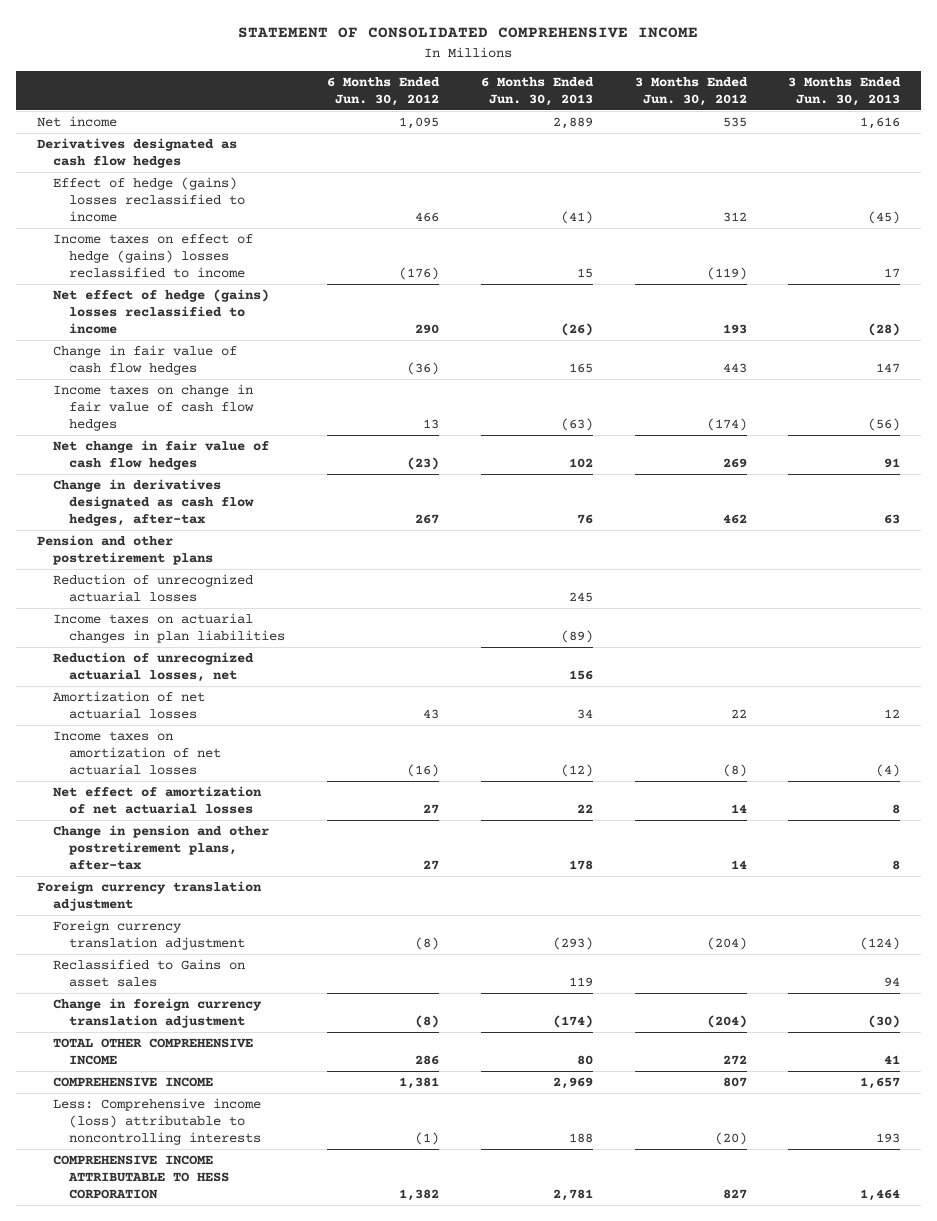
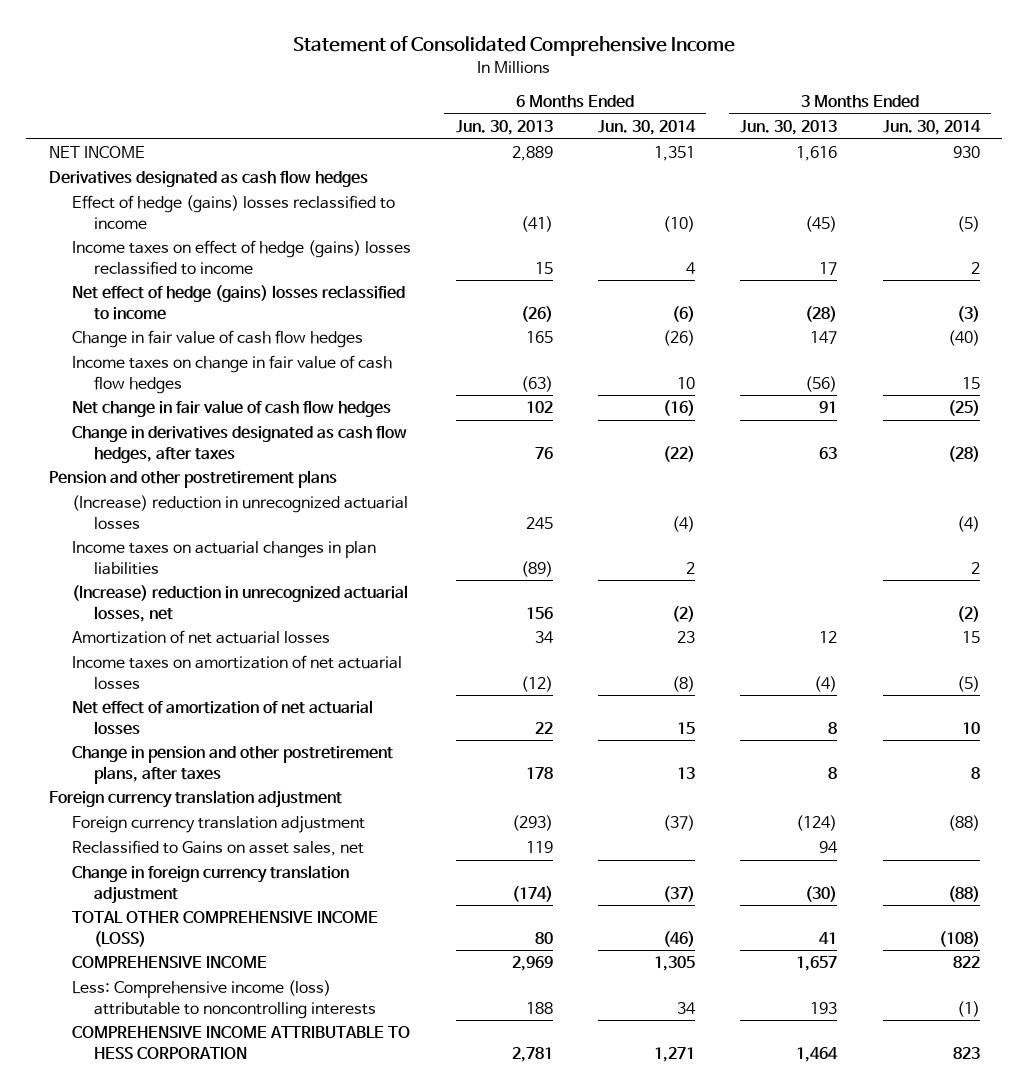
[238,27,699,39] STATEMENT OF CONSOLIDATED COMPREHENSIVE INCOME -> [293,36,736,57] Statement of Consolidated Comprehensive Income
[326,76,440,106] 6 Months Ended Jun. 30, 2012 -> none
[634,76,748,106] 3 Months Ended Jun. 30, 2012 -> none
none -> [598,120,697,136] Jun. 30, 2014
none -> [882,120,981,136] Jun. 30, 2014
[36,116,117,128] Net income -> [49,146,146,159] NET INCOME
[52,479,254,526] Change in derivatives designated as cash flow hedges, after-tax -> [71,425,407,463] Change in derivatives designated as cash flow hedges, after taxes
[52,574,253,602] Reduction of unrecognized actuarial losses -> [71,495,408,529] (Increase) reduction in unrecognized actuarial losses
[52,652,254,682] Reduction of unrecognized actuarial losses, net -> [71,585,408,622] (Increase) reduction in unrecognized actuarial losses, net
[52,825,269,870] Change in pension and other postretirement plans, after-tax -> [71,746,393,784] Change in pension and other postretirement plans, after taxes
[52,959,245,987] Reclassified to Gains on asset sales -> [71,840,364,857] Reclassified to Gains on asset sales, net
[52,1038,253,1065] TOTAL OTHER COMPREHENSIVE INCOME -> [71,911,378,947] TOTAL OTHER COMPREHENSIVE INCOME (LOSS)

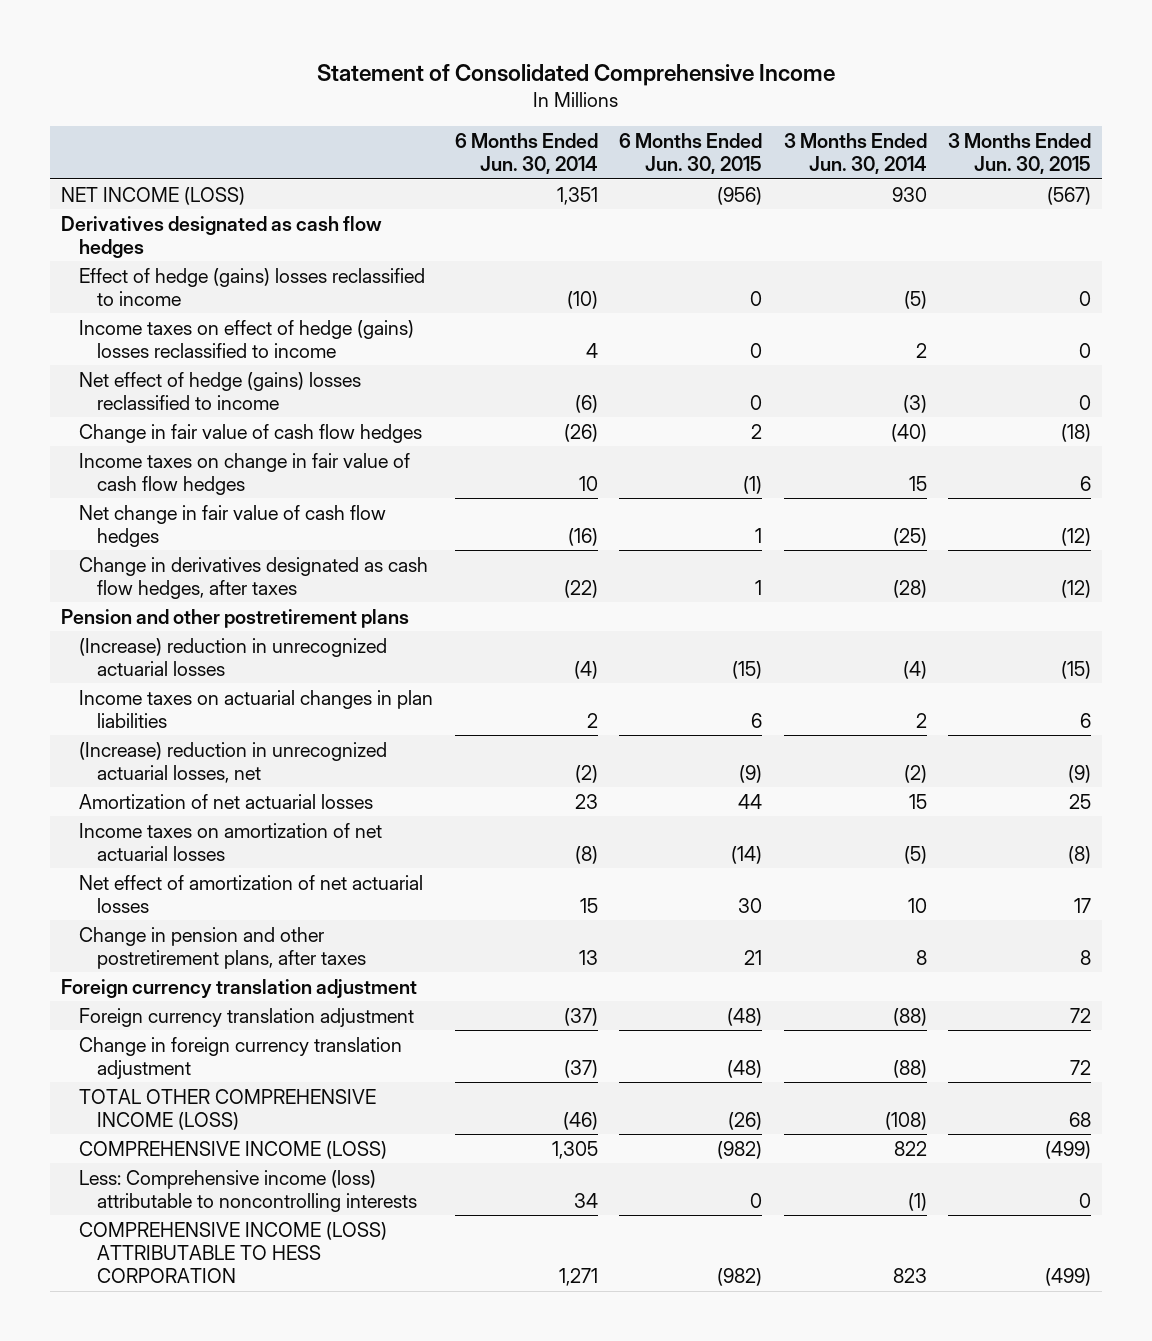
[455,120,553,136] Jun. 30, 2013 -> none
[740,120,838,136] Jun. 30, 2013 -> none
none -> [619,133,763,175] 6 Months Ended Jun. 30, 2015
none -> [948,133,1092,175] 3 Months Ended Jun. 30, 2015
[49,146,146,159] NET INCOME -> [61,186,246,205] NET INCOME (LOSS)
[71,840,364,857] Reclassified to Gains on asset sales, net -> none
[71,956,267,969] COMPREHENSIVE INCOME -> [79,1140,388,1159] COMPREHENSIVE INCOME (LOSS)
[71,1026,410,1059] COMPREHENSIVE INCOME ATTRIBUTABLE TO HESS CORPORATION -> [79,1221,388,1284] COMPREHENSIVE INCOME (LOSS) ATTRIBUTABLE TO HESS CORPORATION

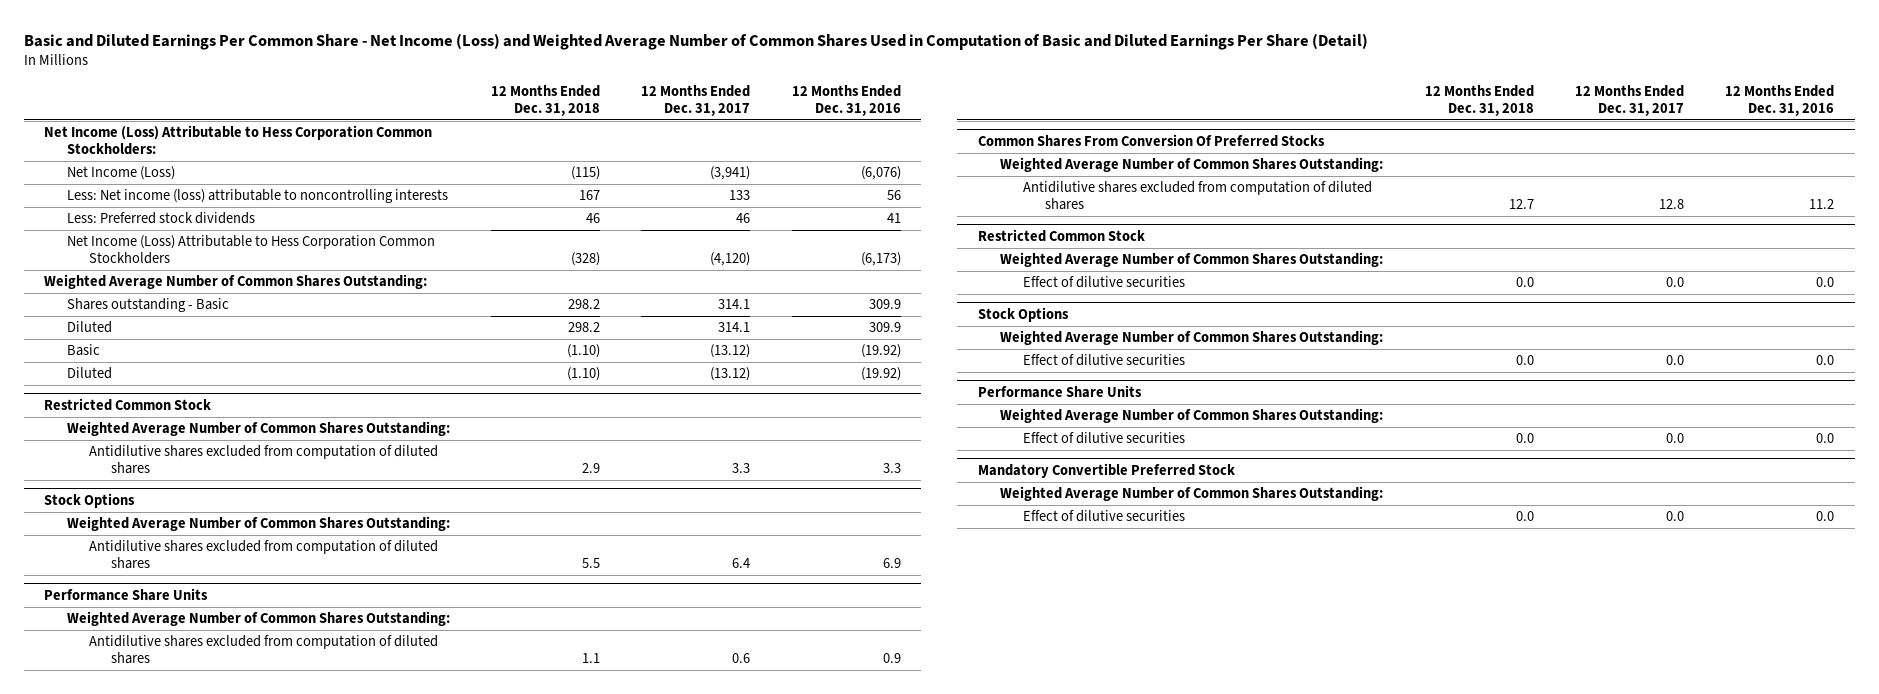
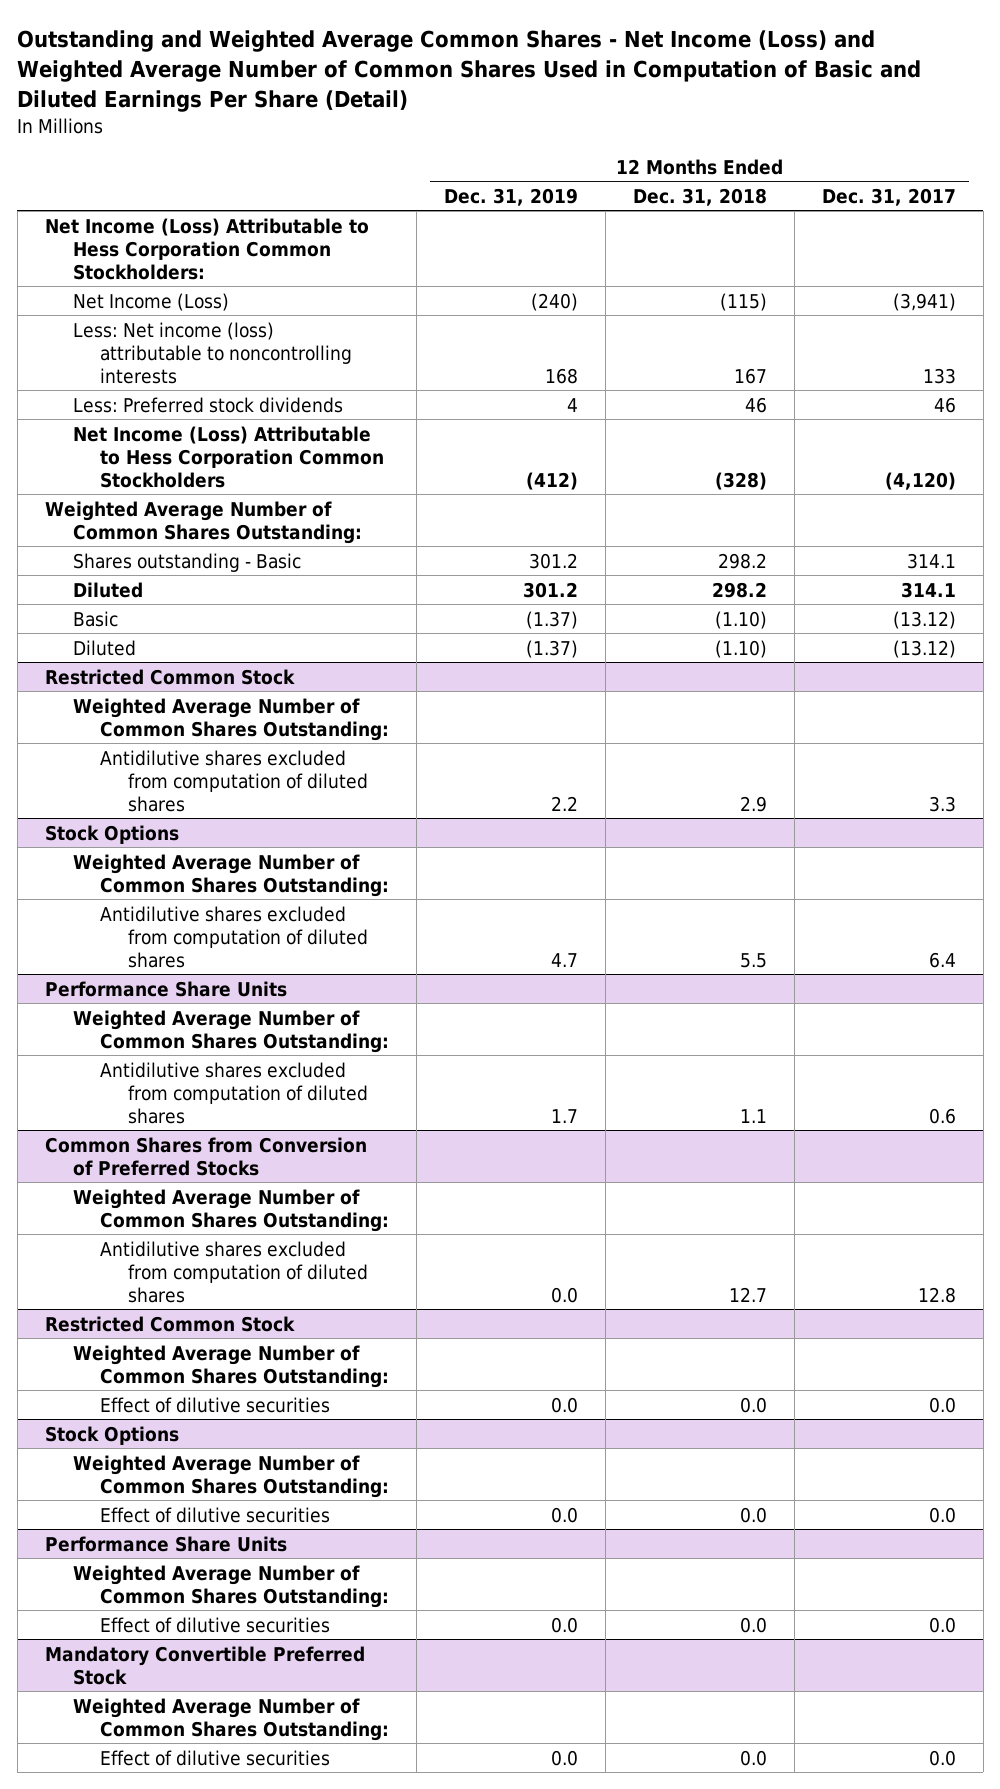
[23,32,1368,50] Basic and Diluted Earnings Per Common Share - Net Income (Loss) and Weighted Average Number of Common Shares Used in Computation of Basic and Diluted Earnings Per Share (Detail) -> [17,30,922,112] Outstanding and Weighted Average Common Shares - Net Income (Loss) and Weighted Average Number of Common Shares Used in Computation of Basic and Diluted Earnings Per Share (Detail)
[791,85,901,116] 12 Months Ended Dec. 31, 2016 -> none
none -> [444,187,579,206] Dec. 31, 2019
[977,133,1325,147] Common Shares From Conversion Of Preferred Stocks -> [44,1136,367,1176] Common Shares from Conversion of Preferred Stocks

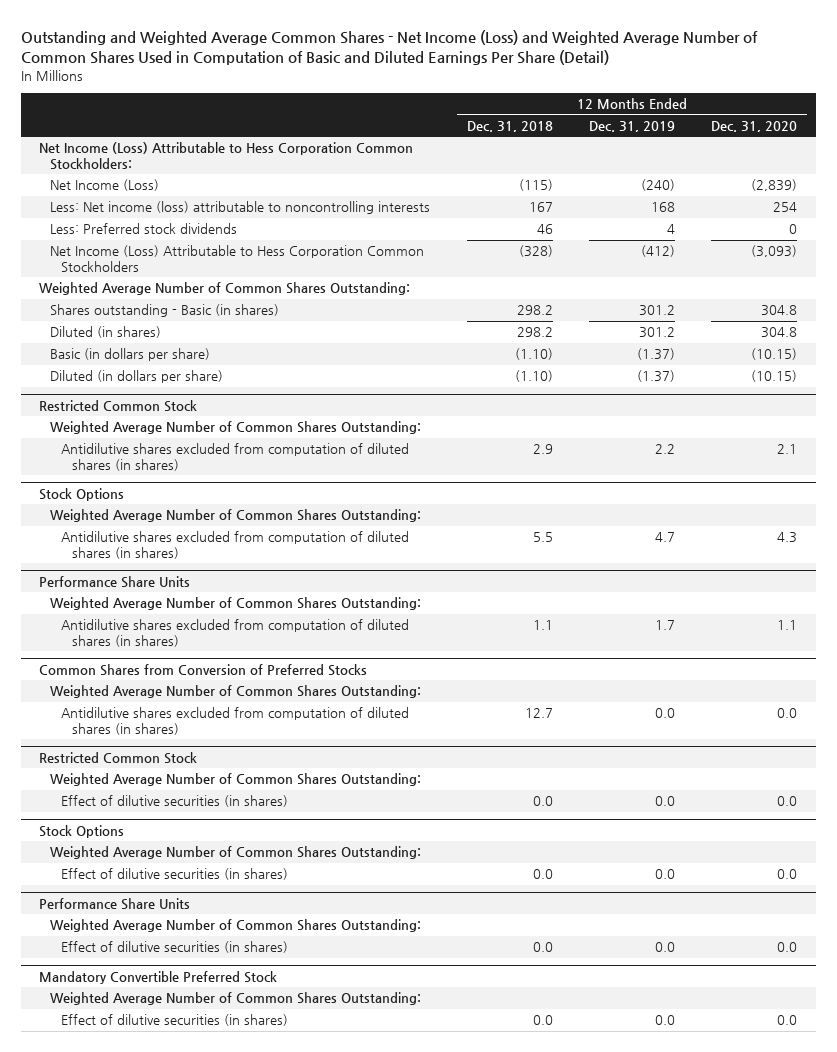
[821,187,956,206] Dec. 31, 2017 -> none
none -> [711,120,798,132] Dec. 31, 2020
[72,552,301,572] Shares outstanding - Basic -> [50,304,280,318] Shares outstanding - Basic (in shares)
[72,581,143,598] Diluted -> [50,326,162,339] Diluted (in shares)
[72,610,118,627] Basic -> [50,348,211,362] Basic (in dollars per share)
[72,639,136,656] Diluted -> [50,370,224,384] Diluted (in dollars per share)
[100,749,369,812] Antidilutive shares excluded from computation of diluted shares -> [60,443,409,471] Antidilutive shares excluded from computation of diluted shares (in shares)
[100,905,369,968] Antidilutive shares excluded from computation of diluted shares -> [60,531,409,559] Antidilutive shares excluded from computation of diluted shares (in shares)
[100,1061,369,1124] Antidilutive shares excluded from computation of diluted shares -> [60,619,409,647] Antidilutive shares excluded from computation of diluted shares (in shares)
[100,1240,369,1303] Antidilutive shares excluded from computation of diluted shares -> [60,707,409,735] Antidilutive shares excluded from computation of diluted shares (in shares)
[100,1396,331,1413] Effect of dilutive securities -> [60,795,288,808] Effect of dilutive securities (in shares)
[100,1506,331,1523] Effect of dilutive securities -> [60,868,288,881] Effect of dilutive securities (in shares)
[100,1616,331,1633] Effect of dilutive securities -> [60,941,288,954] Effect of dilutive securities (in shares)
[100,1749,331,1766] Effect of dilutive securities -> [60,1014,288,1027] Effect of dilutive securities (in shares)

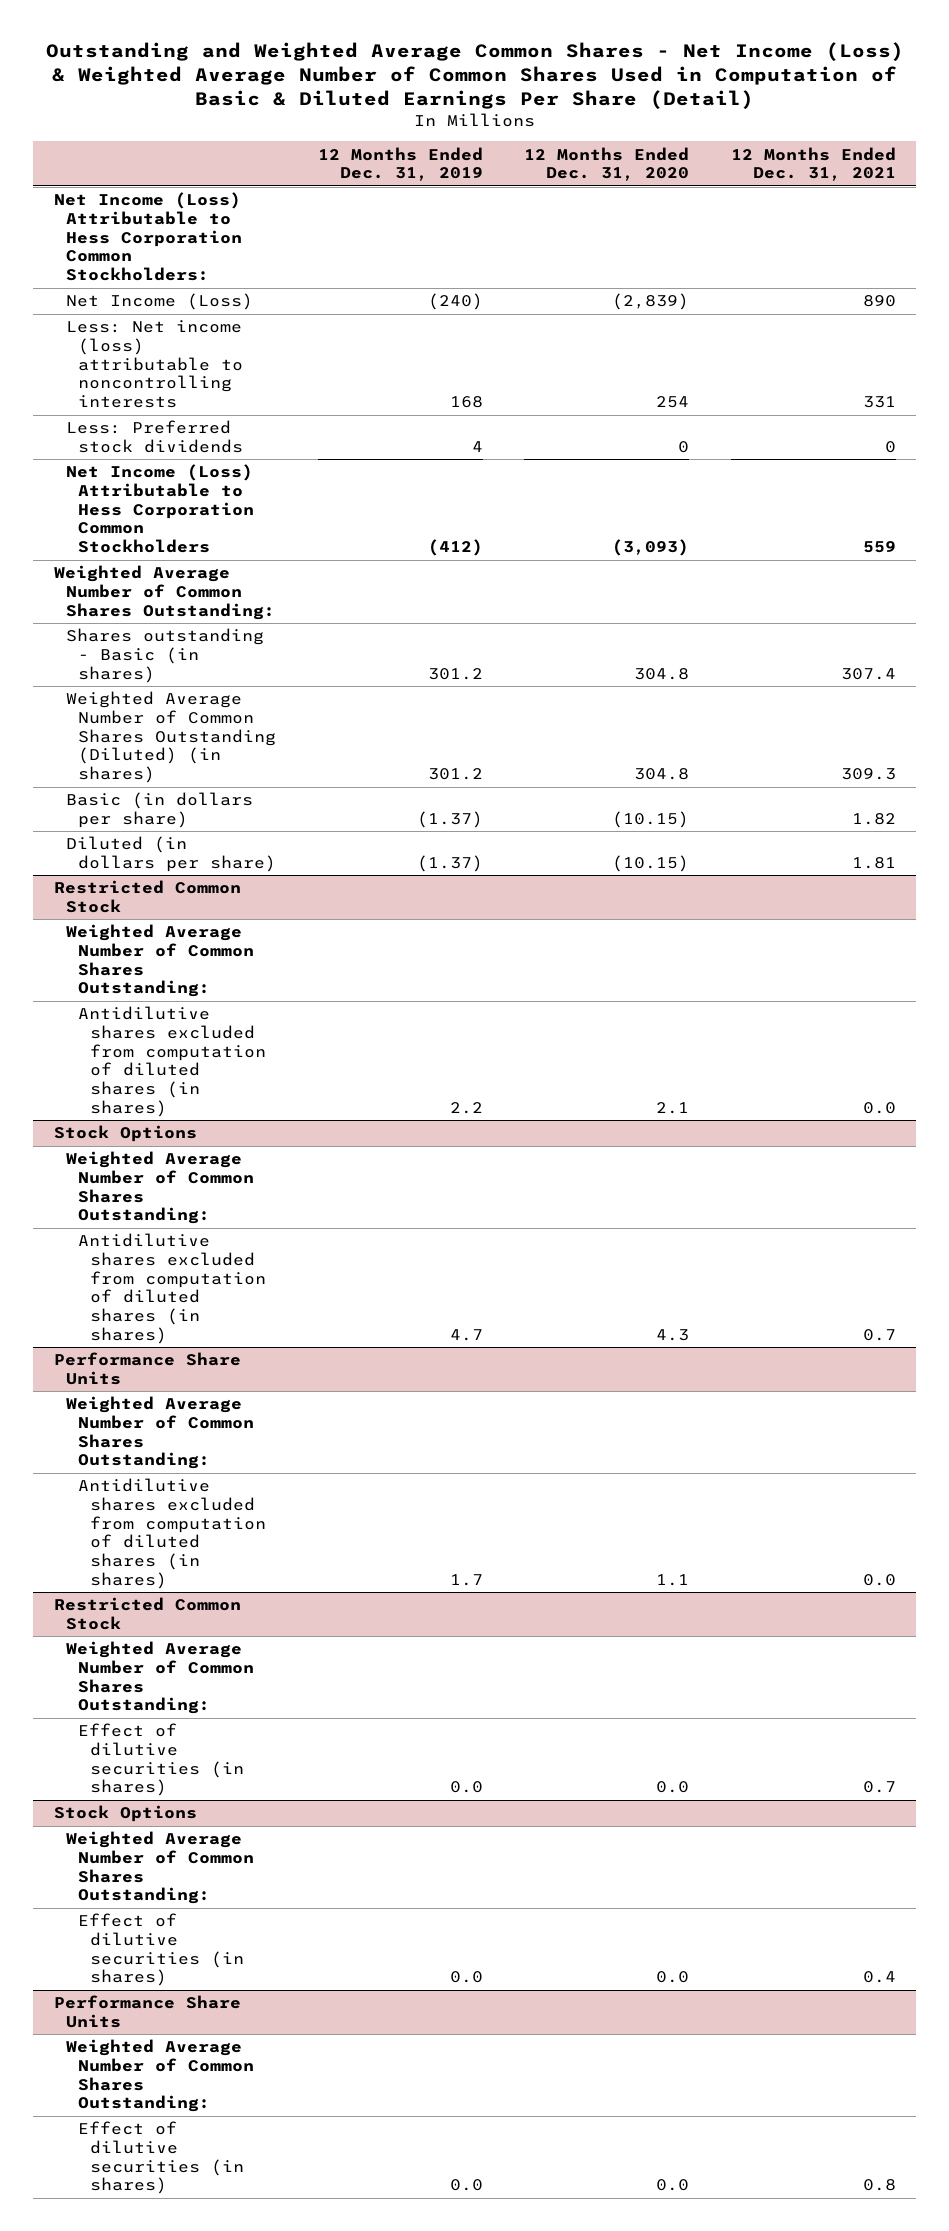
[21,29,759,65] Outstanding and Weighted Average Common Shares - Net Income (Loss) and Weighted Average Number of Common Shares Used in Computation of Basic and Diluted Earnings Per Share (Detail) -> [45,41,904,109] Outstanding and Weighted Average Common Shares - Net Income (Loss) & Weighted Average Number of Common Shares Used in Computation of Basic & Diluted Earnings Per Share (Detail)
[466,120,553,132] Dec. 31, 2018 -> none
none -> [730,146,896,182] 12 Months Ended Dec. 31, 2021
[50,326,162,339] Diluted (in shares) -> [65,691,277,784] Weighted Average Number of Common Shares Outstanding (Diluted) (in shares)
[39,664,368,677] Common Shares from Conversion of Preferred Stocks -> none
[50,685,422,699] Weighted Average Number of Common Shares Outstanding: -> none
[60,707,409,735] Antidilutive shares excluded from computation of diluted shares (in shares) -> none
[39,971,278,985] Mandatory Convertible Preferred Stock -> none
[50,992,422,1006] Weighted Average Number of Common Shares Outstanding: -> none
[60,1014,288,1027] Effect of dilutive securities (in shares) -> none

